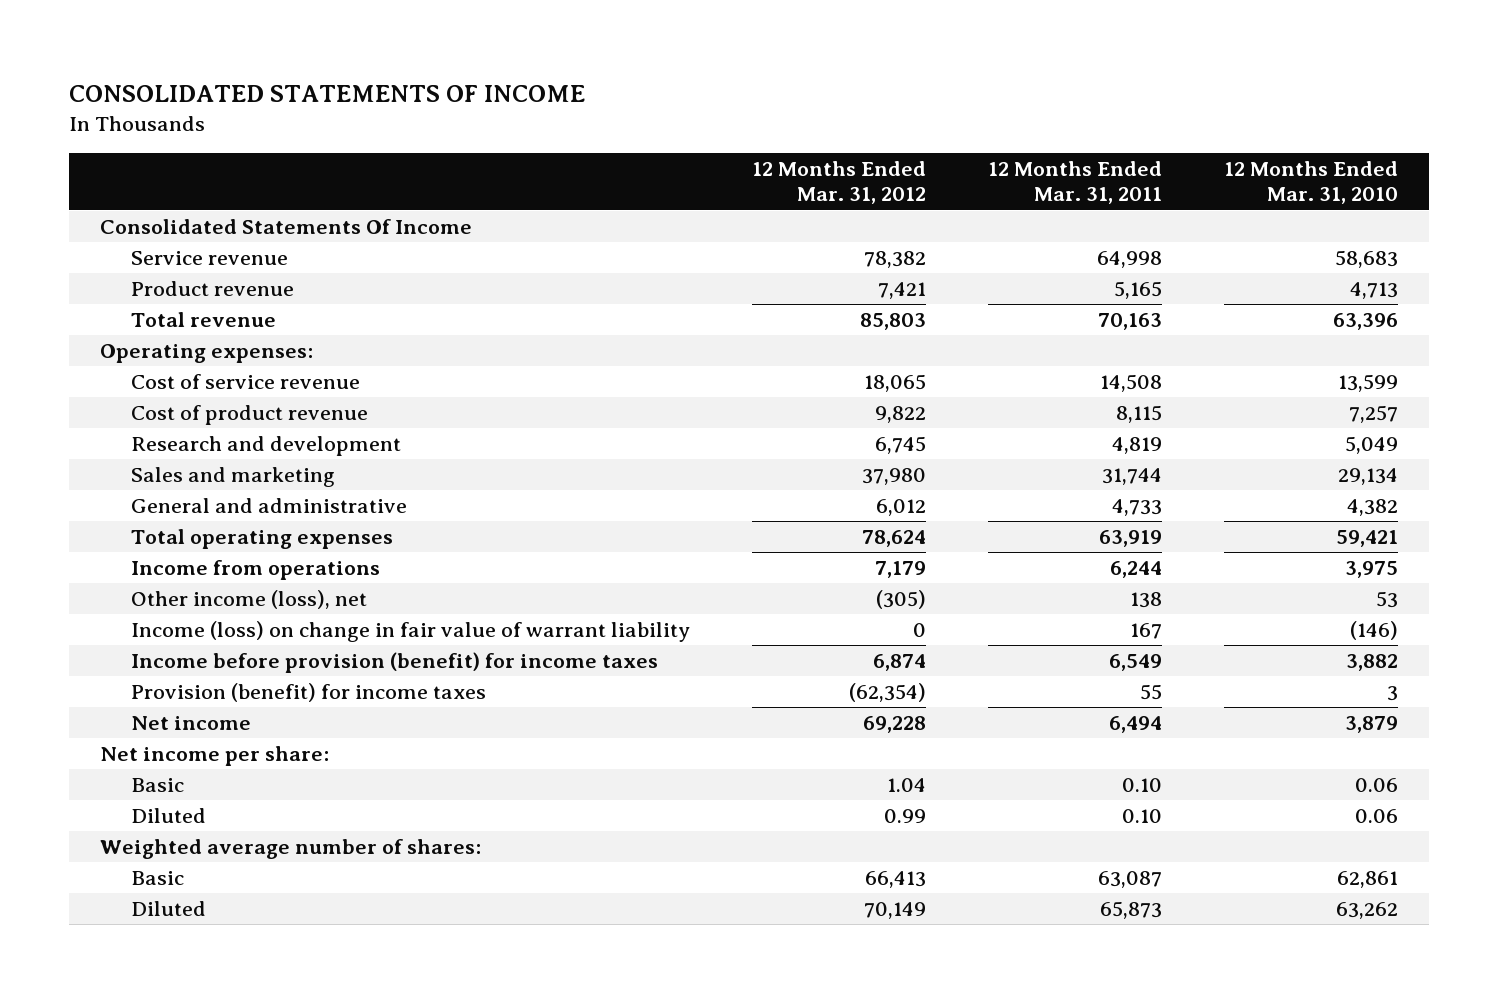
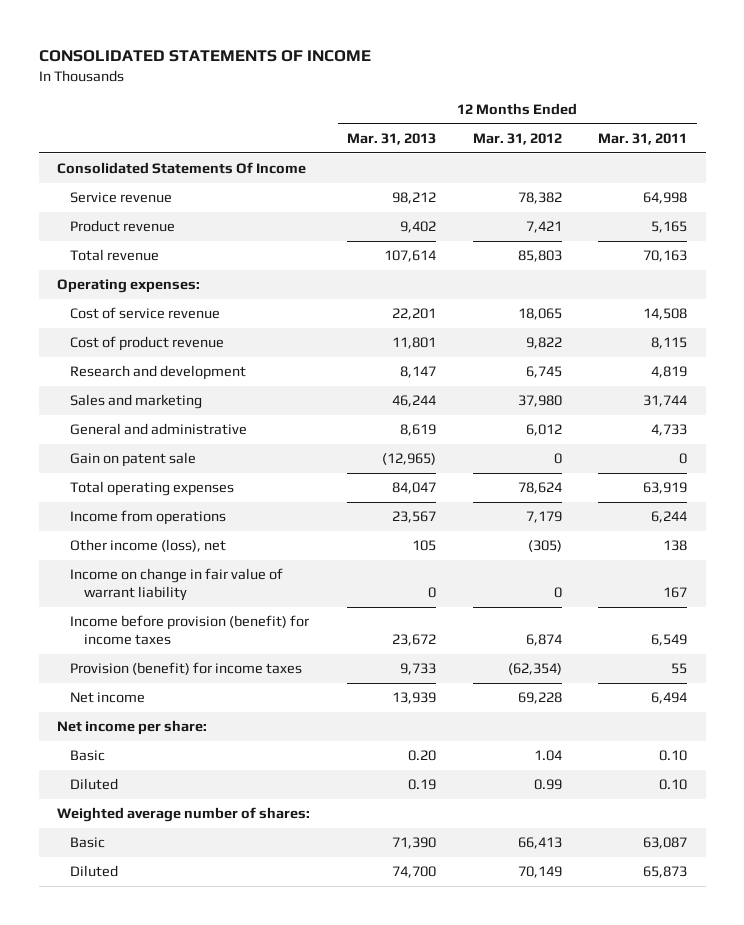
[1224,160,1399,205] 12 Months Ended Mar. 31, 2010 -> none
none -> [346,132,436,145] Mar. 31, 2013
none -> [70,452,197,468] Gain on patent sale
[130,621,690,643] Income (loss) on change in fair value of warrant liability -> [70,568,284,602] Income on change in fair value of warrant liability

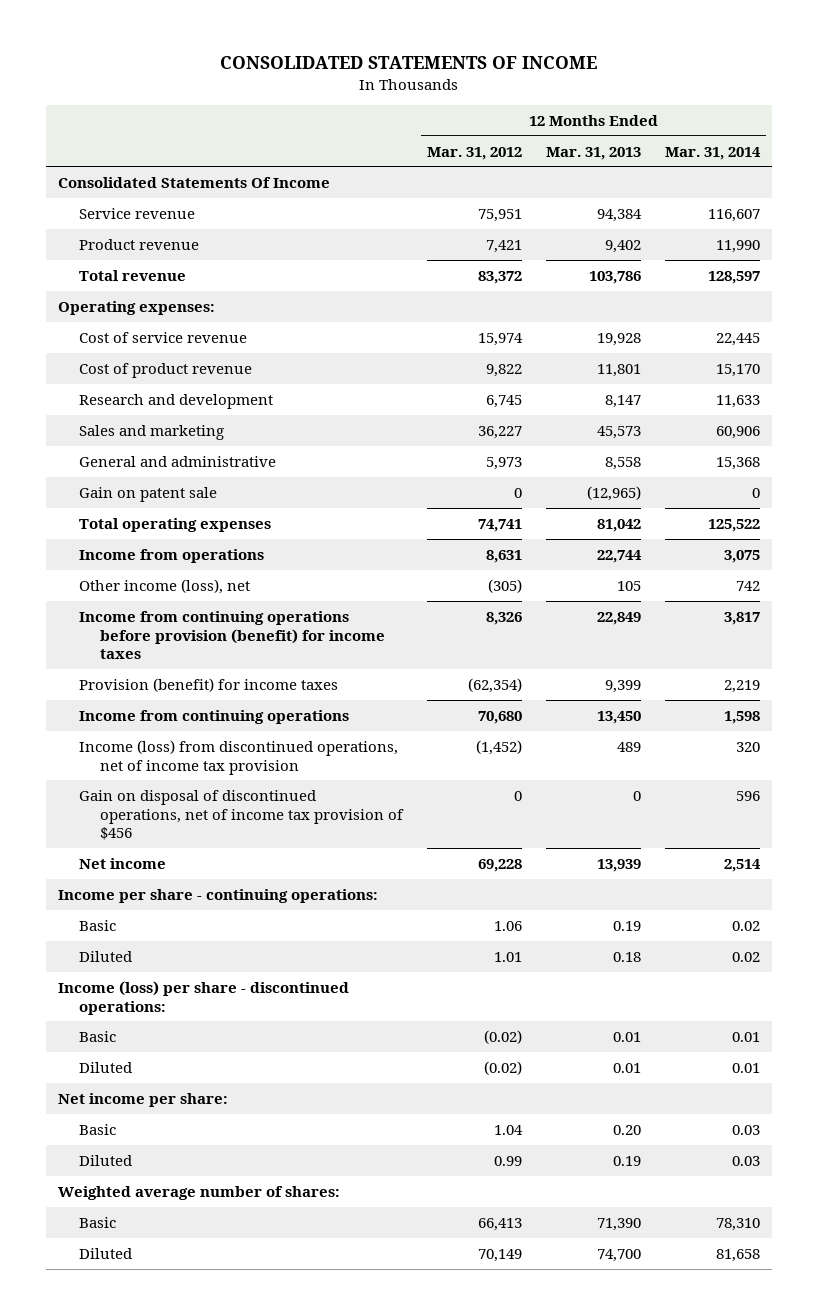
[598,132,688,145] Mar. 31, 2011 -> none
none -> [665,146,762,160] Mar. 31, 2014
[391,192,436,205] 98,212 -> [597,208,643,222] 94,384
[517,192,562,205] 78,382 -> [477,208,522,222] 75,951
[383,250,436,263] 107,614 -> [589,270,642,284] 103,786
[517,250,562,263] 85,803 -> [477,270,522,284] 83,372
[391,308,436,321] 22,201 -> [597,332,642,346] 19,928
[517,308,562,321] 18,065 -> [477,332,523,346] 15,974
[391,395,436,408] 46,244 -> [597,425,642,439] 45,573
[517,395,562,408] 37,980 -> [477,425,522,439] 36,227
[399,424,436,437] 8,619 -> [605,456,642,470] 8,558
[525,424,562,437] 6,012 -> [485,456,522,470] 5,973
[391,482,436,495] 84,047 -> [597,518,642,532] 81,042
[517,482,562,495] 78,624 -> [477,518,522,532] 74,741
[391,511,436,524] 23,567 -> [597,549,643,563] 22,744
[525,511,562,524] 7,179 -> [485,549,522,563] 8,631
[70,568,284,602] Income on change in fair value of warrant liability -> none
[70,615,310,646] Income before provision (benefit) for income taxes -> [78,610,385,660] Income from continuing operations before provision (benefit) for income taxes
[391,634,436,647] 23,672 -> [597,611,642,625] 22,849
[525,634,562,647] 6,874 -> [485,611,522,625] 8,326
[399,663,436,676] 9,733 -> [605,679,642,693] 9,399
none -> [78,709,349,724] Income from continuing operations
none -> [78,739,398,775] Income (loss) from discontinued operations, net of income tax provision
none -> [78,789,404,841] Gain on disposal of discontinued operations, net of income tax provision of $456
none -> [57,888,378,903] Income per share - continuing operations:
none -> [78,919,116,931] Basic
none -> [78,950,132,962] Diluted
none -> [57,980,349,1015] Income (loss) per share - discontinued operations:
none -> [78,1030,116,1042] Basic
none -> [78,1061,132,1073] Diluted

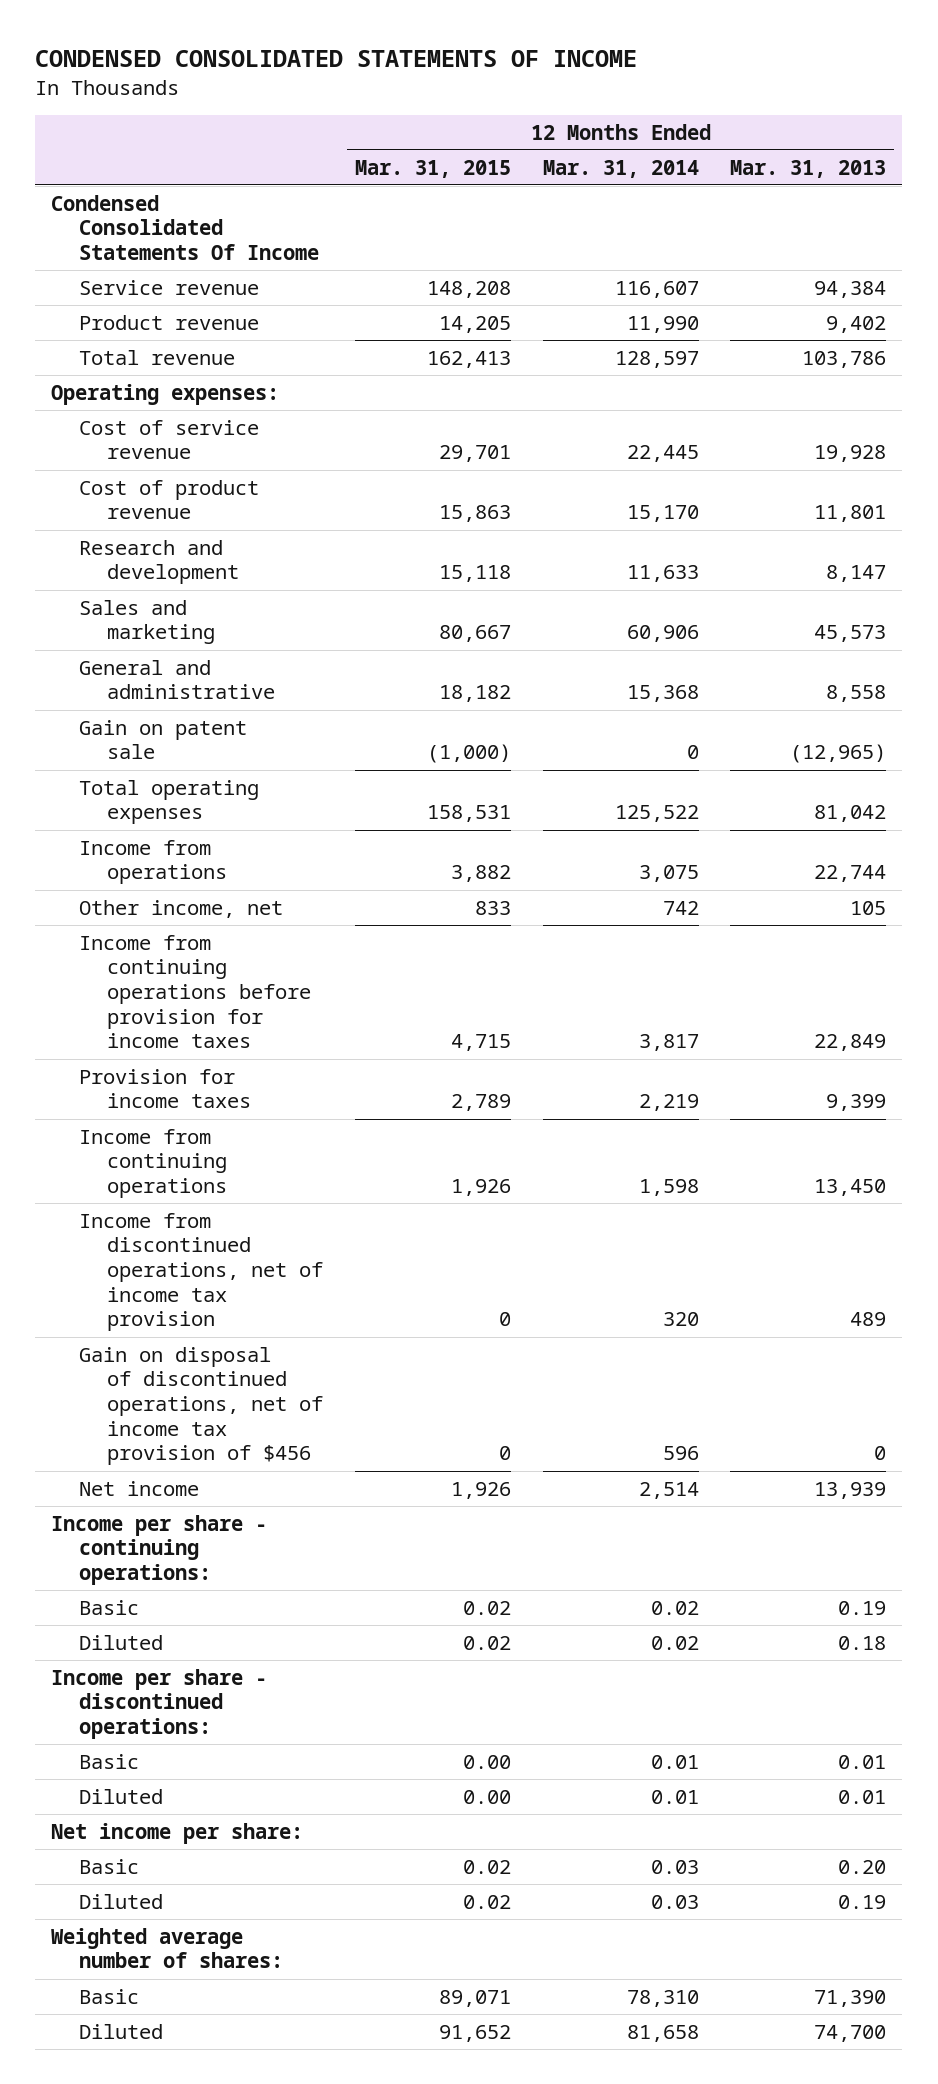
[220,56,598,70] CONSOLIDATED STATEMENTS OF INCOME -> [35,50,638,68] CONDENSED CONSOLIDATED STATEMENTS OF INCOME
[426,146,522,160] Mar. 31, 2012 -> none
none -> [354,159,511,178] Mar. 31, 2015
[57,176,330,188] Consolidated Statements Of Income -> [51,194,320,261] Condensed Consolidated Statements Of Income
[78,578,250,594] Other income (loss), net -> [79,899,284,918] Other income, net
[78,610,385,660] Income from continuing operations before provision (benefit) for income taxes -> [79,934,312,1049] Income from continuing operations before provision for income taxes
[78,677,338,692] Provision (benefit) for income taxes -> [79,1068,252,1109] Provision for income taxes
[78,739,398,775] Income (loss) from discontinued operations, net of income tax provision -> [79,1212,324,1332] Income from discontinued operations, net of income tax provision
[57,980,349,1015] Income (loss) per share - discontinued operations: -> [51,1668,268,1740] Income per share - discontinued operations:

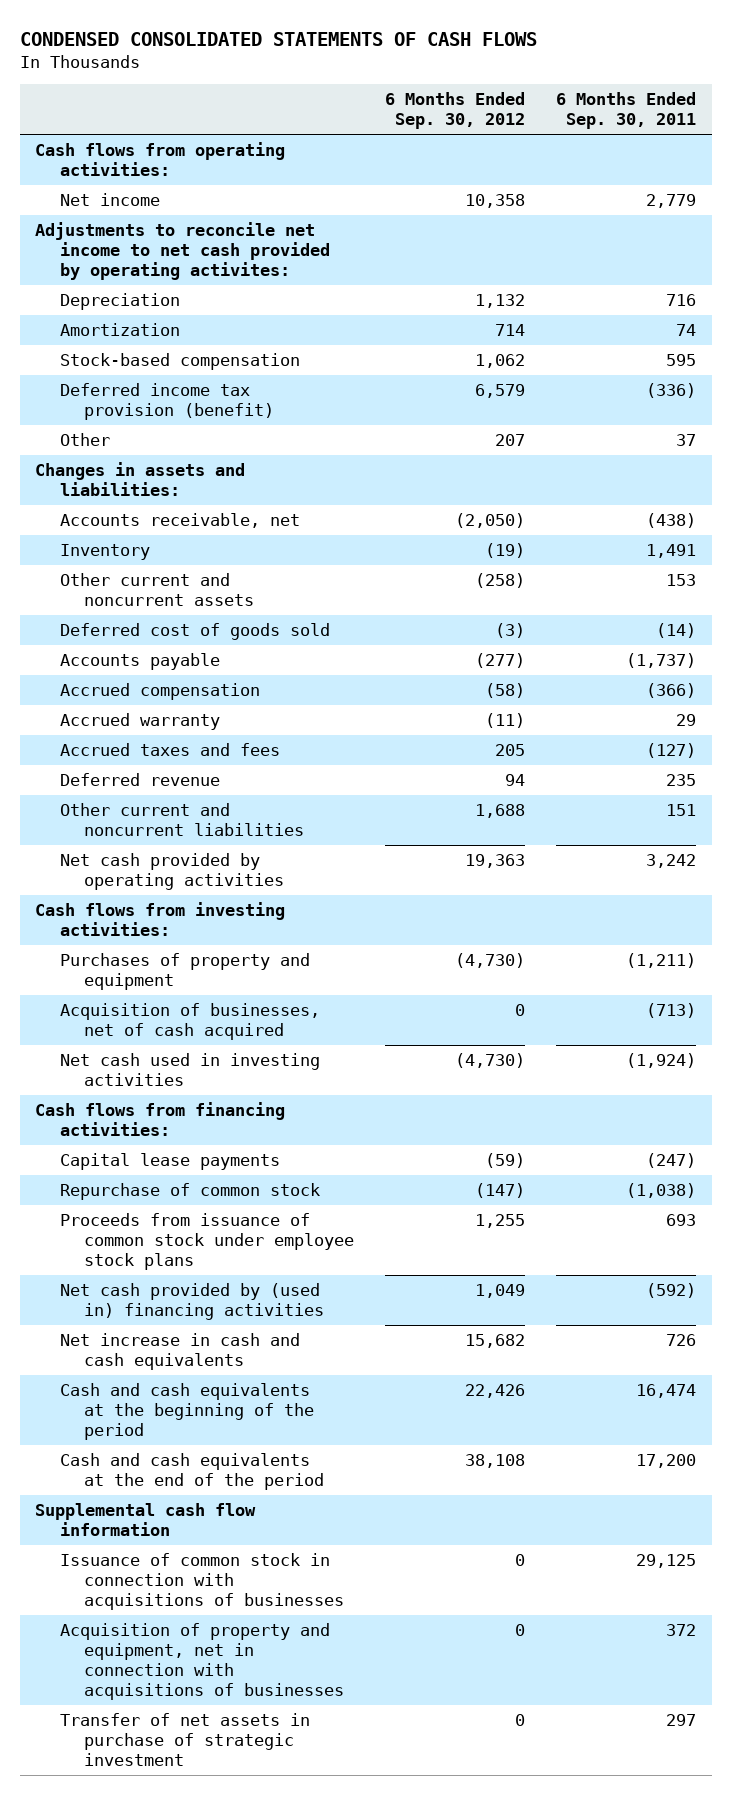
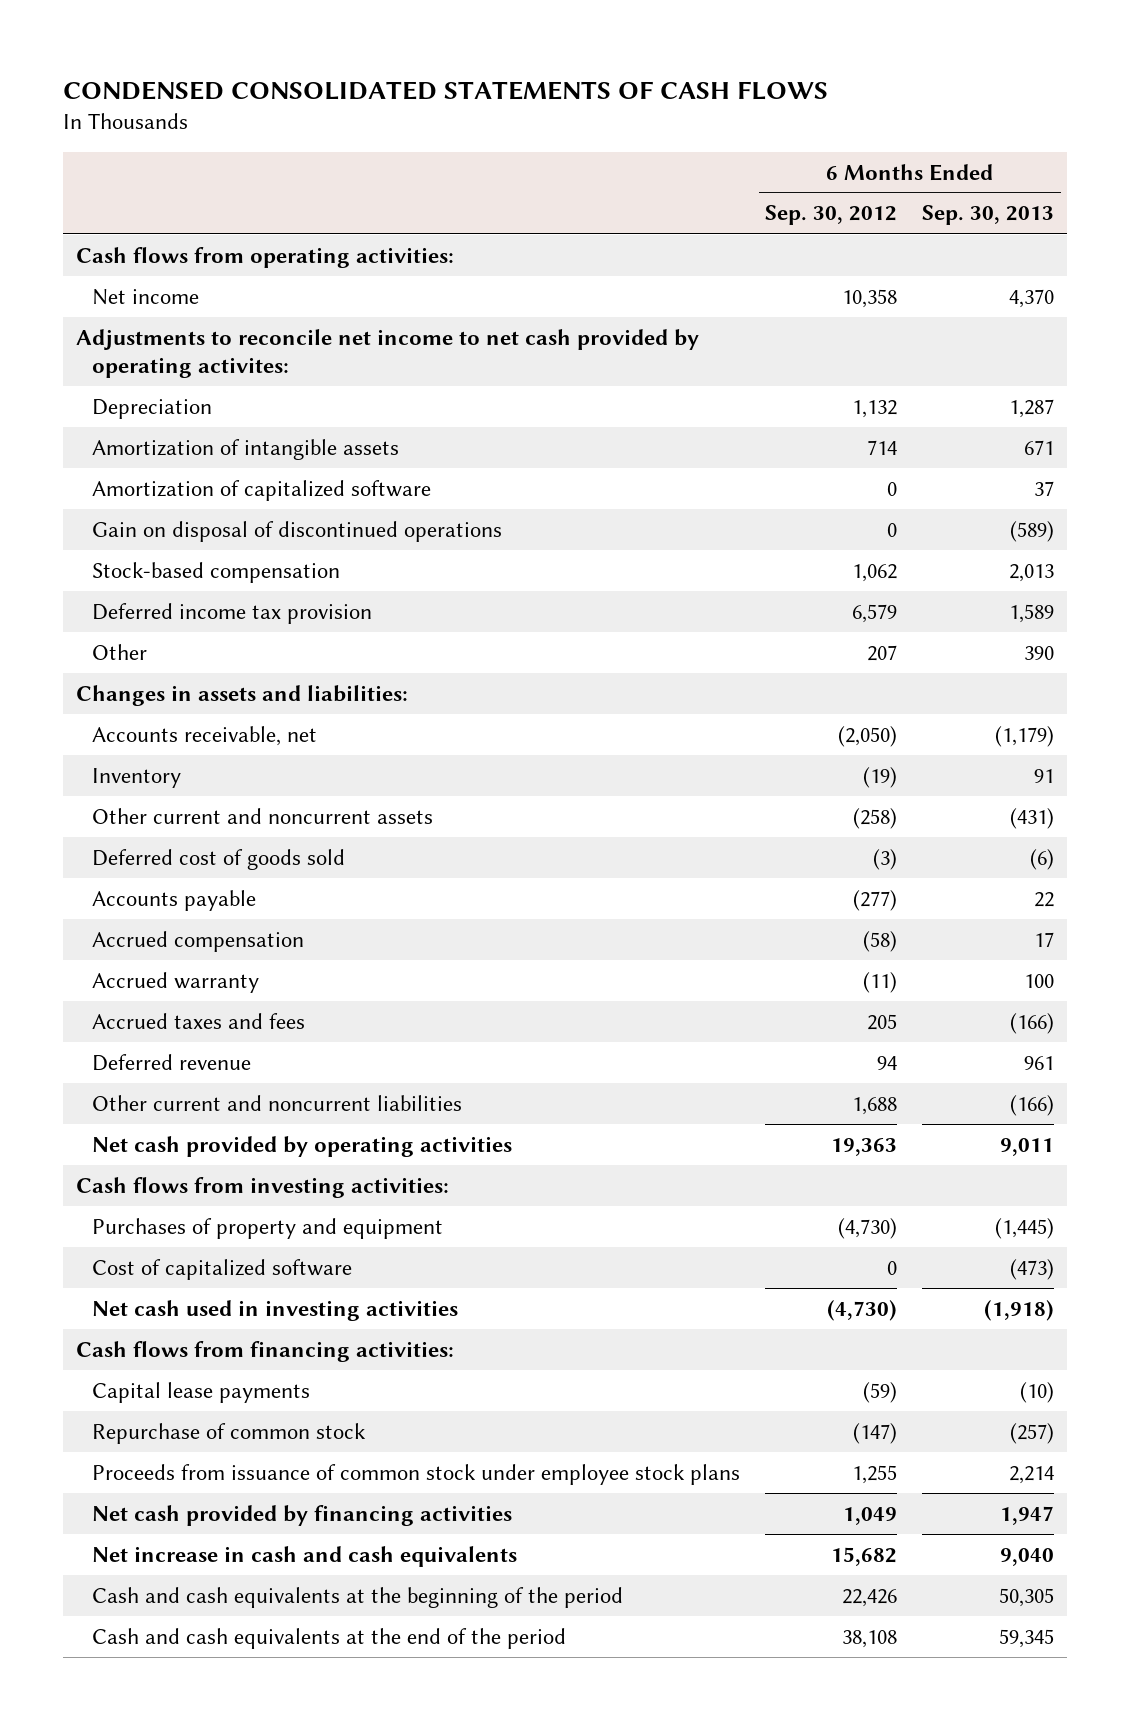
[556,92,697,130] 6 Months Ended Sep. 30, 2011 -> none
none -> [922,205,1055,226] Sep. 30, 2013
[59,322,180,336] Amortization -> [92,438,400,460] Amortization of intangible assets
none -> [92,479,432,501] Amortization of capitalized software
none -> [92,520,503,542] Gain on disposal of discontinued operations
[59,382,275,421] Deferred income tax provision (benefit) -> [92,602,373,624] Deferred income tax provision
[59,1002,320,1041] Acquisition of businesses, net of cash acquired -> none
none -> [92,1258,353,1280] Cost of capitalized software
[59,1282,325,1321] Net cash provided by (used in) financing activities -> [92,1504,513,1526] Net cash provided by financing activities
[35,1502,257,1537] Supplemental cash flow information -> none
[59,1552,345,1611] Issuance of common stock in connection with acquisitions of businesses -> none
[59,1622,345,1701] Acquisition of property and equipment, net in connection with acquisitions of businesses -> none
[59,1712,310,1767] Transfer of net assets in purchase of strategic investment -> none

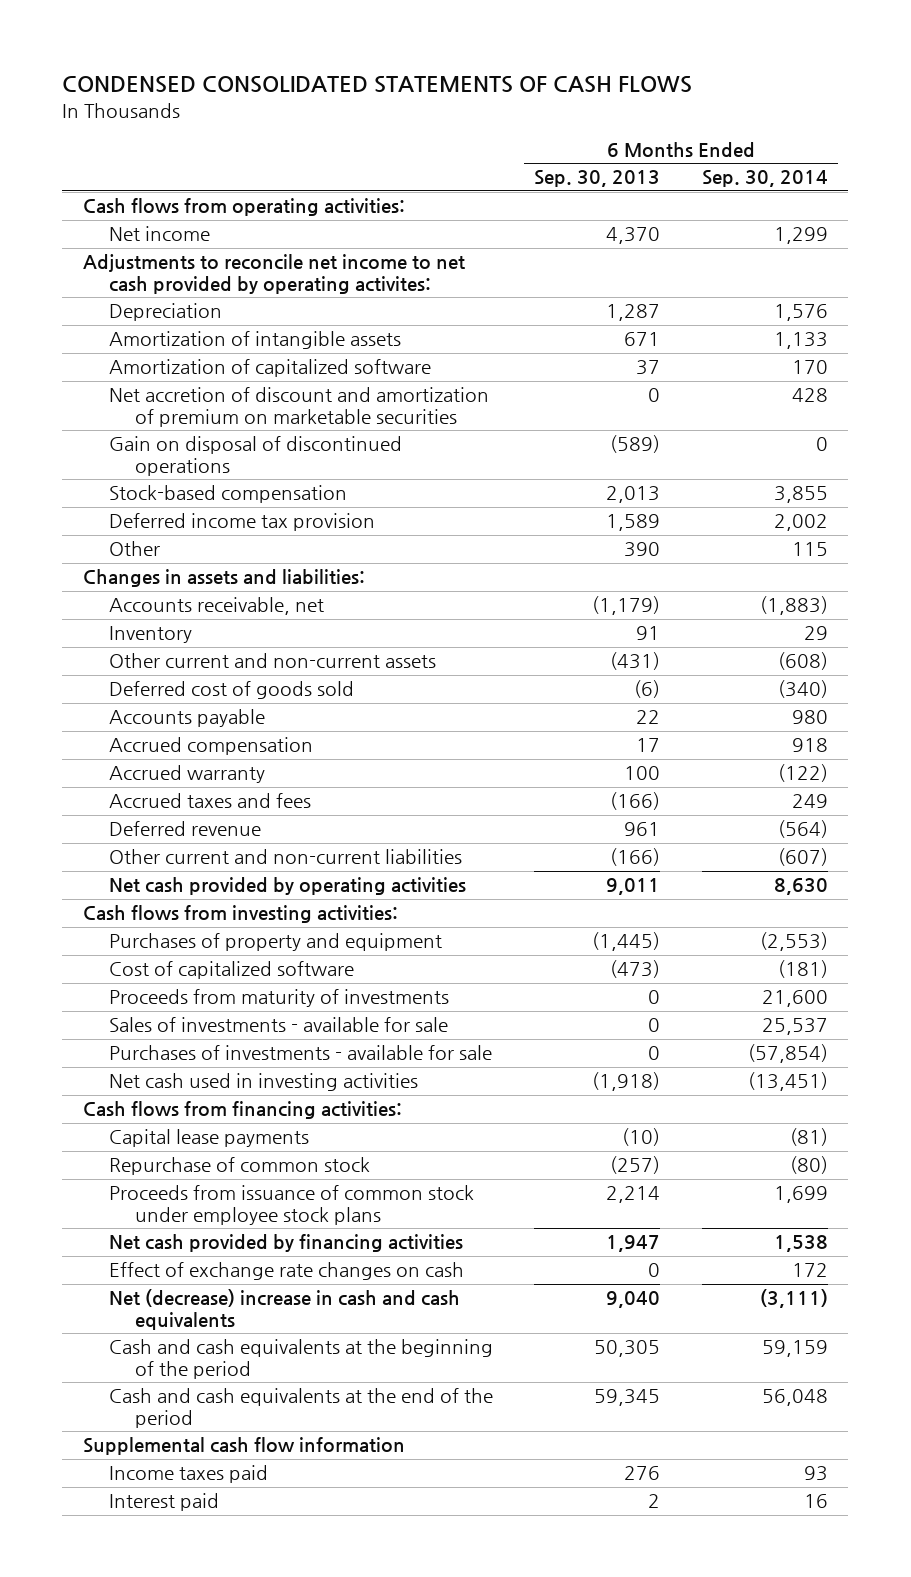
[765,205,898,226] Sep. 30, 2012 -> none
none -> [701,170,828,188] Sep. 30, 2014
none -> [108,387,489,428] Net accretion of discount and amortization of premium on marketable securities
[92,807,434,824] Other current and noncurrent assets -> [108,653,436,669] Other current and non-current assets
[92,1094,463,1111] Other current and noncurrent liabilities -> [108,849,462,865] Other current and non-current liabilities
none -> [108,989,449,1008] Proceeds from maturity of investments
none -> [108,1017,448,1033] Sales of investments - available for sale
none -> [108,1045,492,1061] Purchases of investments - available for sale
none -> [108,1262,464,1281] Effect of exchange rate changes on cash
[92,1545,518,1567] Net increase in cash and cash equivalents -> [108,1289,460,1331] Net (decrease) increase in cash and cash equivalents
none -> [83,1437,406,1456] Supplemental cash flow information
none -> [108,1465,268,1484] Income taxes paid
none -> [108,1493,219,1512] Interest paid

